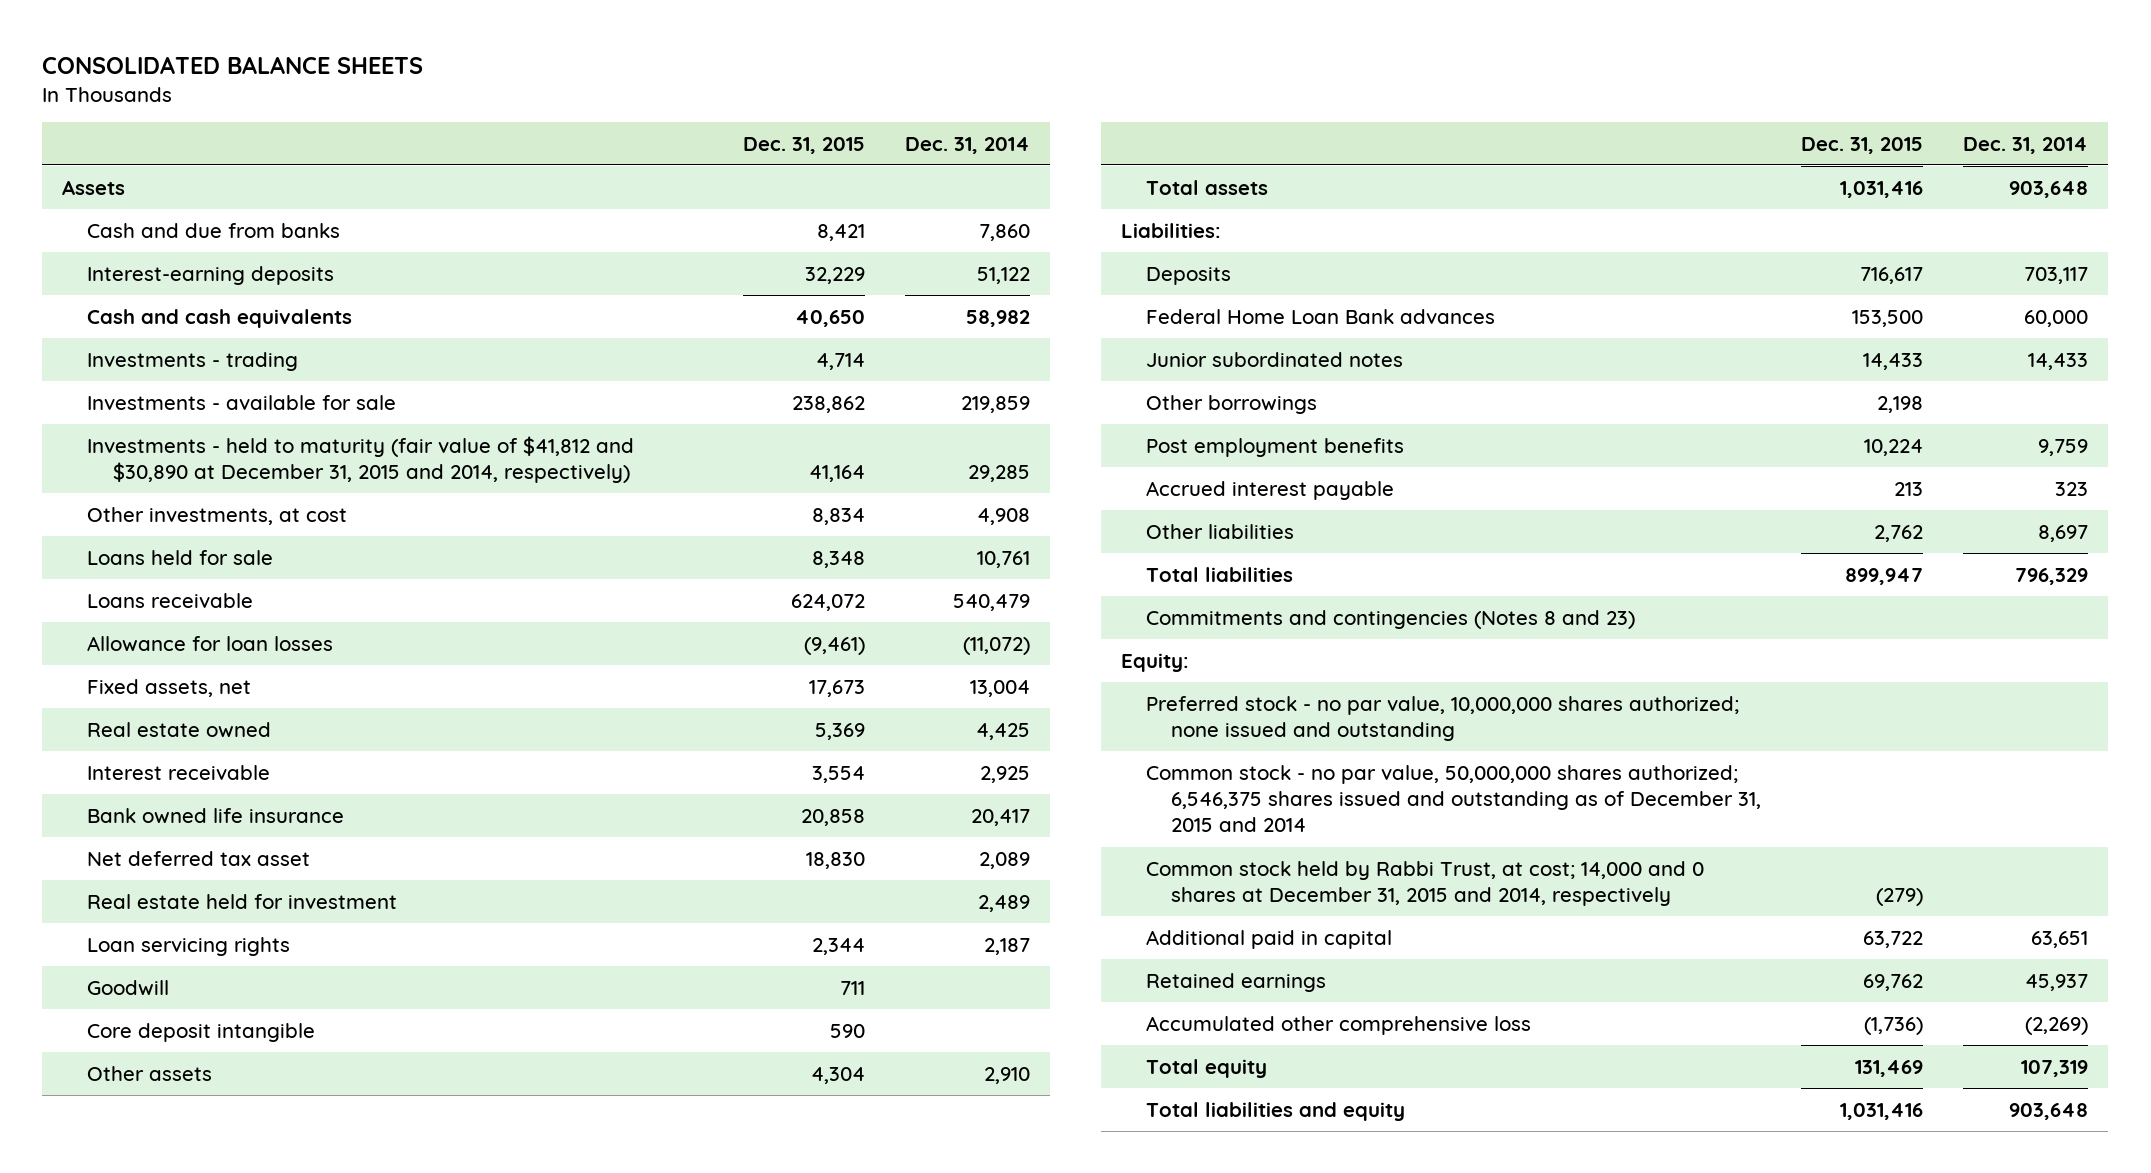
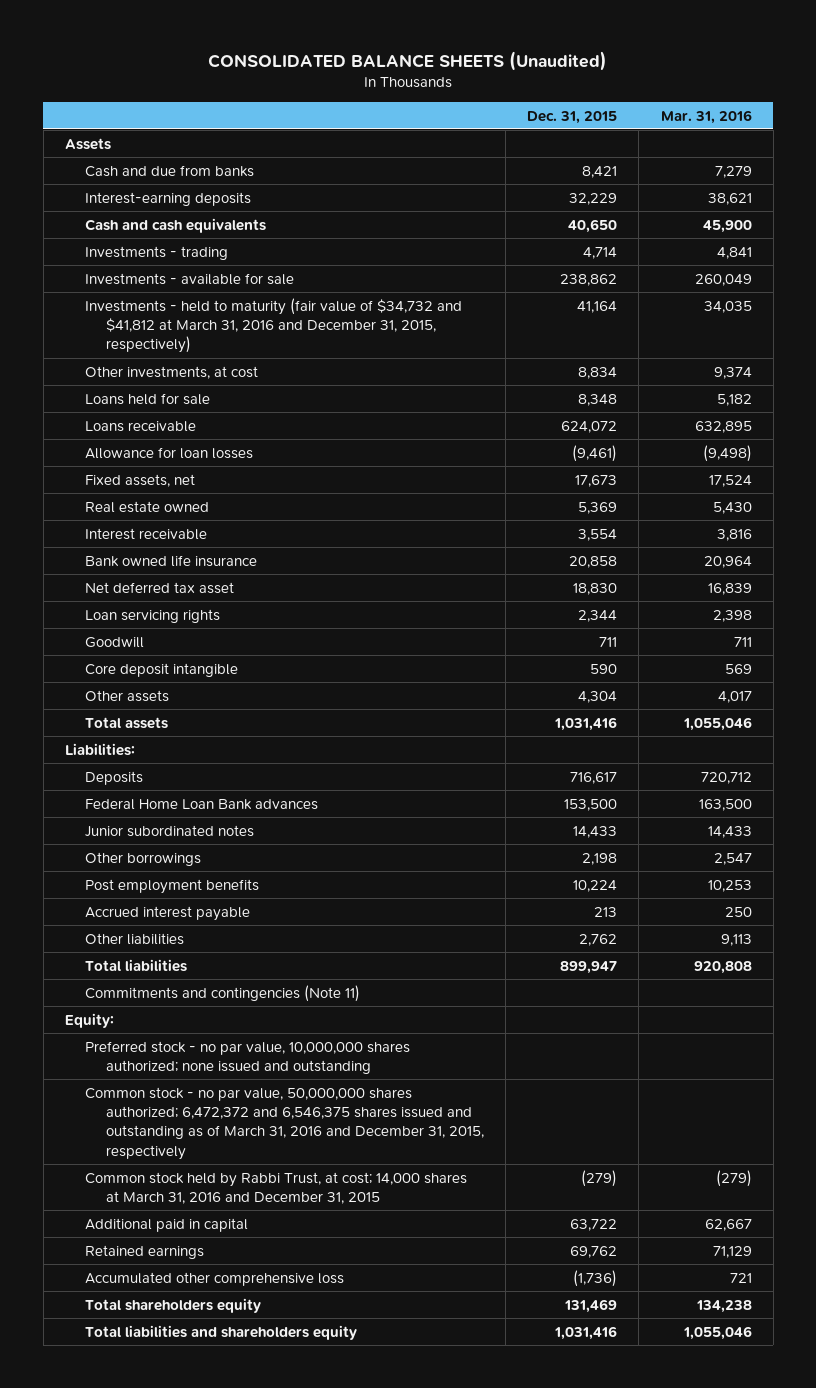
[42,55,424,74] CONSOLIDATED BALANCE SHEETS -> [208,50,608,71] CONSOLIDATED BALANCE SHEETS (Unaudited)
[904,136,1030,154] Dec. 31, 2014 -> none
none -> [660,109,752,124] Mar. 31, 2016
[87,435,635,484] Investments - held to maturity (fair value of $41,812 and $30,890 at December 31, 2015 and 2014, respectively) -> [85,297,463,354] Investments - held to maturity (fair value of $34,732 and $41,812 at March 31, 2016 and December 31, 2015, respectively)
[87,893,398,909] Real estate held for investment -> none
[1145,609,1635,629] Commitments and contingencies (Notes 8 and 23) -> [85,984,361,1002] Commitments and contingencies (Note 11)
[1145,764,1762,833] Common stock - no par value, 50,000,000 shares authorized; 6,546,375 shares issued and outstanding as of December 31, 2015 and 2014 -> [85,1086,484,1160] Common stock - no par value, 50,000,000 shares authorized; 6,472,372 and 6,546,375 shares issued and outstanding as of March 31, 2016 and December 31, 2015, respectively
[1145,860,1704,907] Common stock held by Rabbi Trust, at cost; 14,000 and 0 shares at December 31, 2015 and 2014, respectively -> [85,1171,468,1204] Common stock held by Rabbi Trust, at cost; 14,000 shares at March 31, 2016 and December 31, 2015
[1145,1058,1267,1078] Total equity -> [85,1297,262,1313] Total shareholders equity
[1145,1101,1405,1121] Total liabilities and equity -> [85,1324,358,1340] Total liabilities and shareholders equity

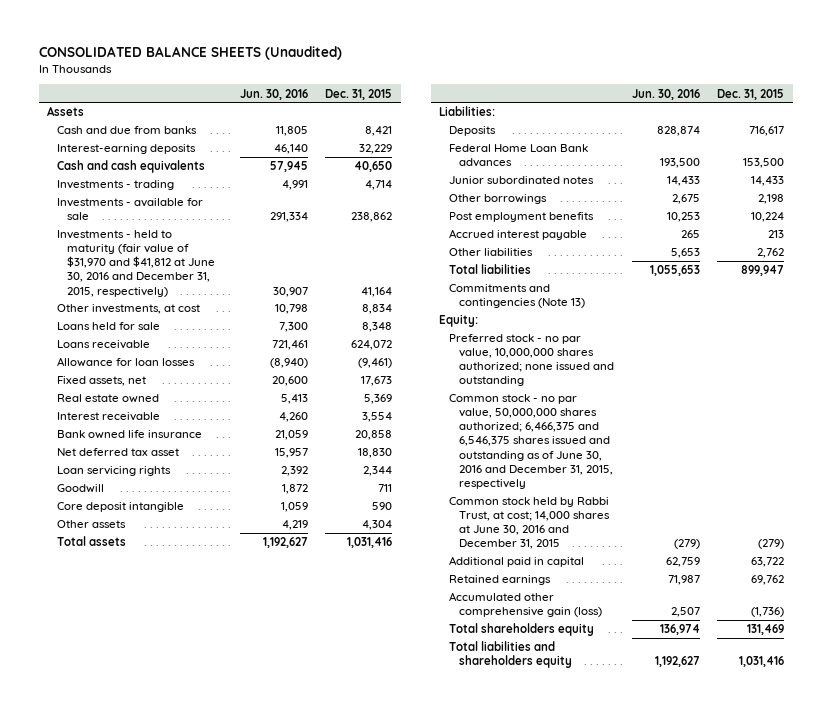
[660,109,752,124] Mar. 31, 2016 -> none
none -> [239,88,308,100] Jun. 30, 2016
[85,297,463,354] Investments - held to maturity (fair value of $34,732 and $41,812 at March 31, 2016 and December 31, 2015, respectively) -> [57,230,216,297] Investments - held to maturity (fair value of $31,970 and $41,812 at June 30, 2016 and December 31, 2015, respectively)
[85,984,361,1002] Commitments and contingencies (Note 11) -> [449,284,586,309] Commitments and contingencies (Note 13)
[85,1086,484,1160] Common stock - no par value, 50,000,000 shares authorized; 6,472,372 and 6,546,375 shares issued and outstanding as of March 31, 2016 and December 31, 2015, respectively -> [449,394,614,489] Common stock - no par value, 50,000,000 shares authorized; 6,466,375 and 6,546,375 shares issued and outstanding as of June 30, 2016 and December 31, 2015, respectively
[85,1171,468,1204] Common stock held by Rabbi Trust, at cost; 14,000 shares at March 31, 2016 and December 31, 2015 -> [449,497,611,550] Common stock held by Rabbi Trust, at cost; 14,000 shares at June 30, 2016 and December 31, 2015
[85,1271,345,1286] Accumulated other comprehensive loss -> [449,592,603,618] Accumulated other comprehensive gain (loss)

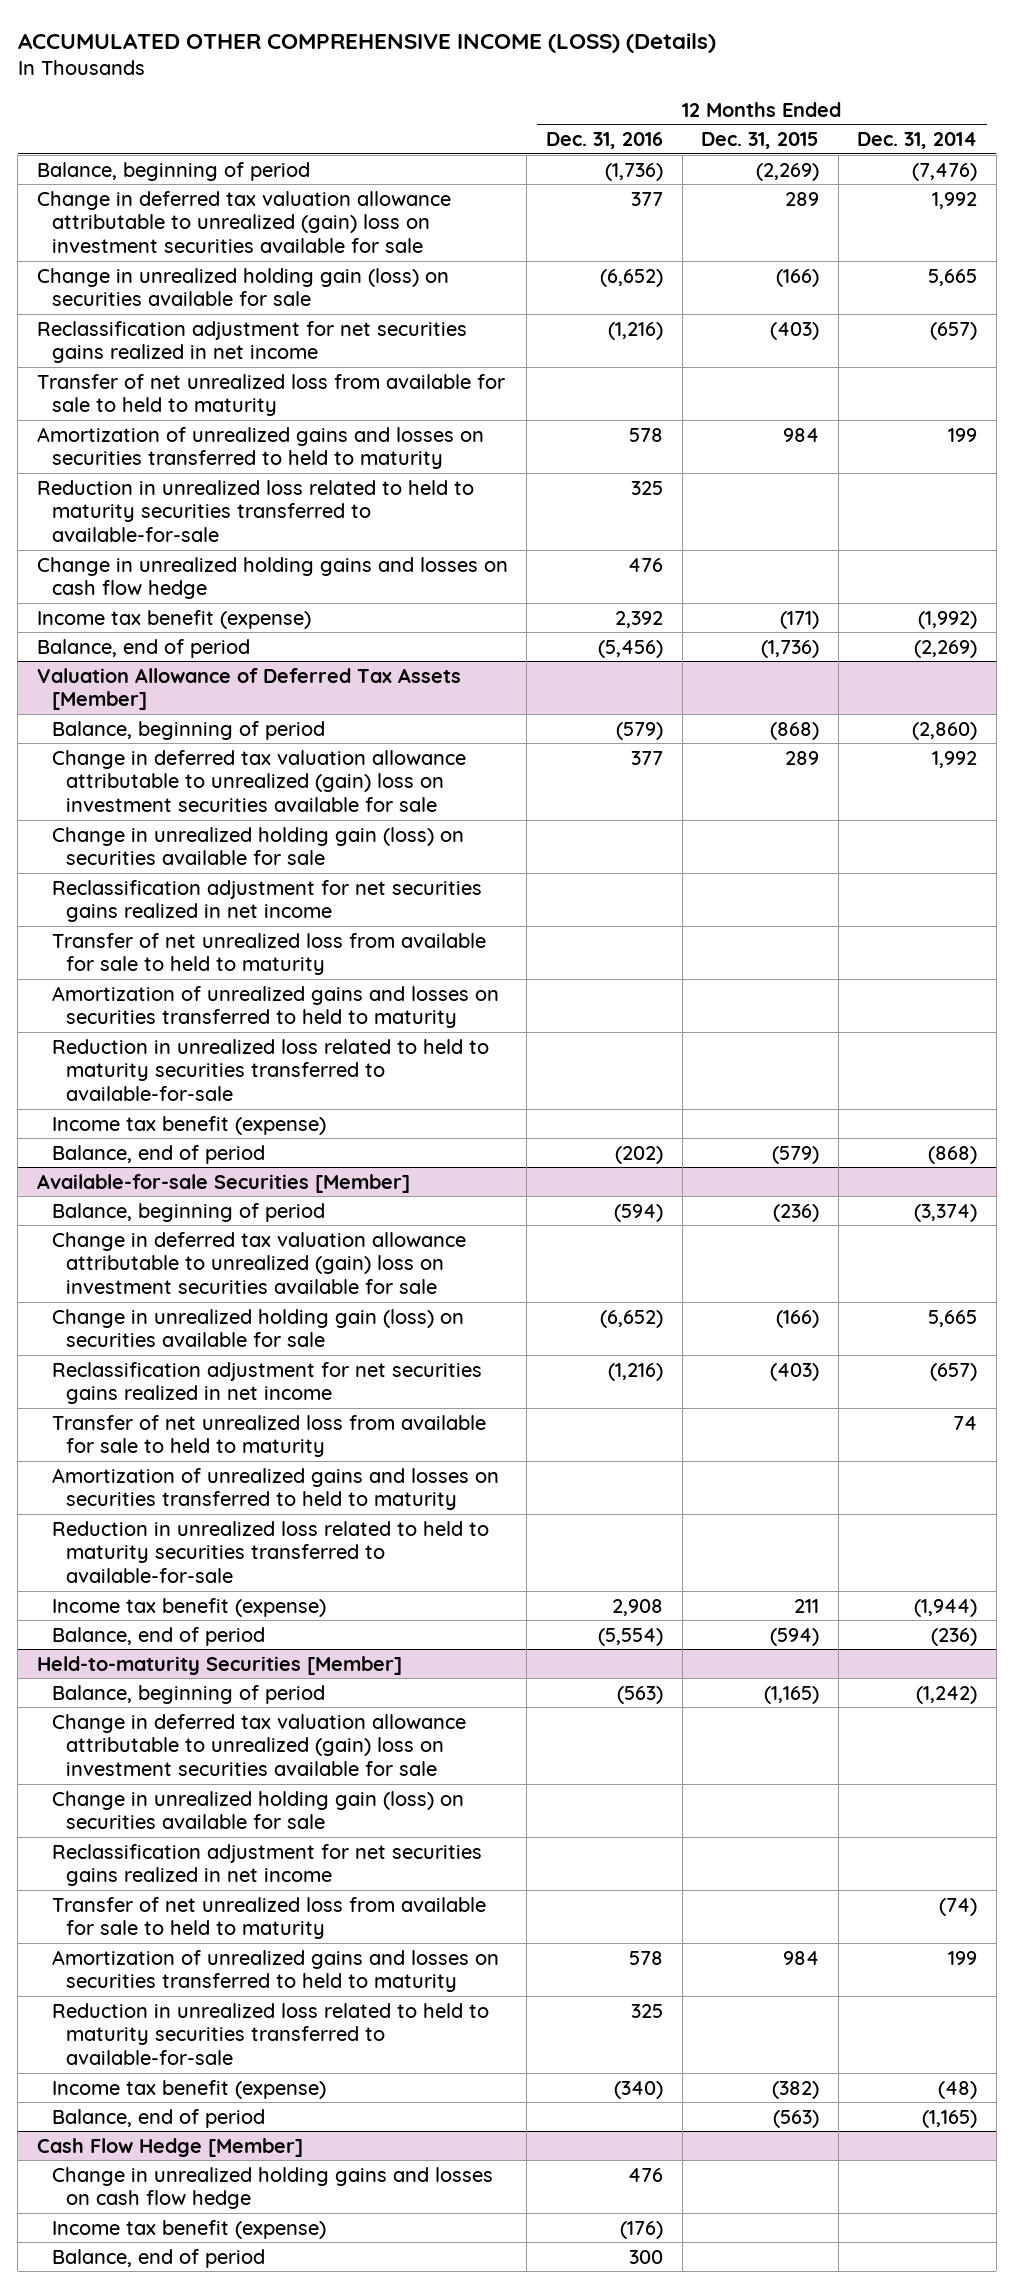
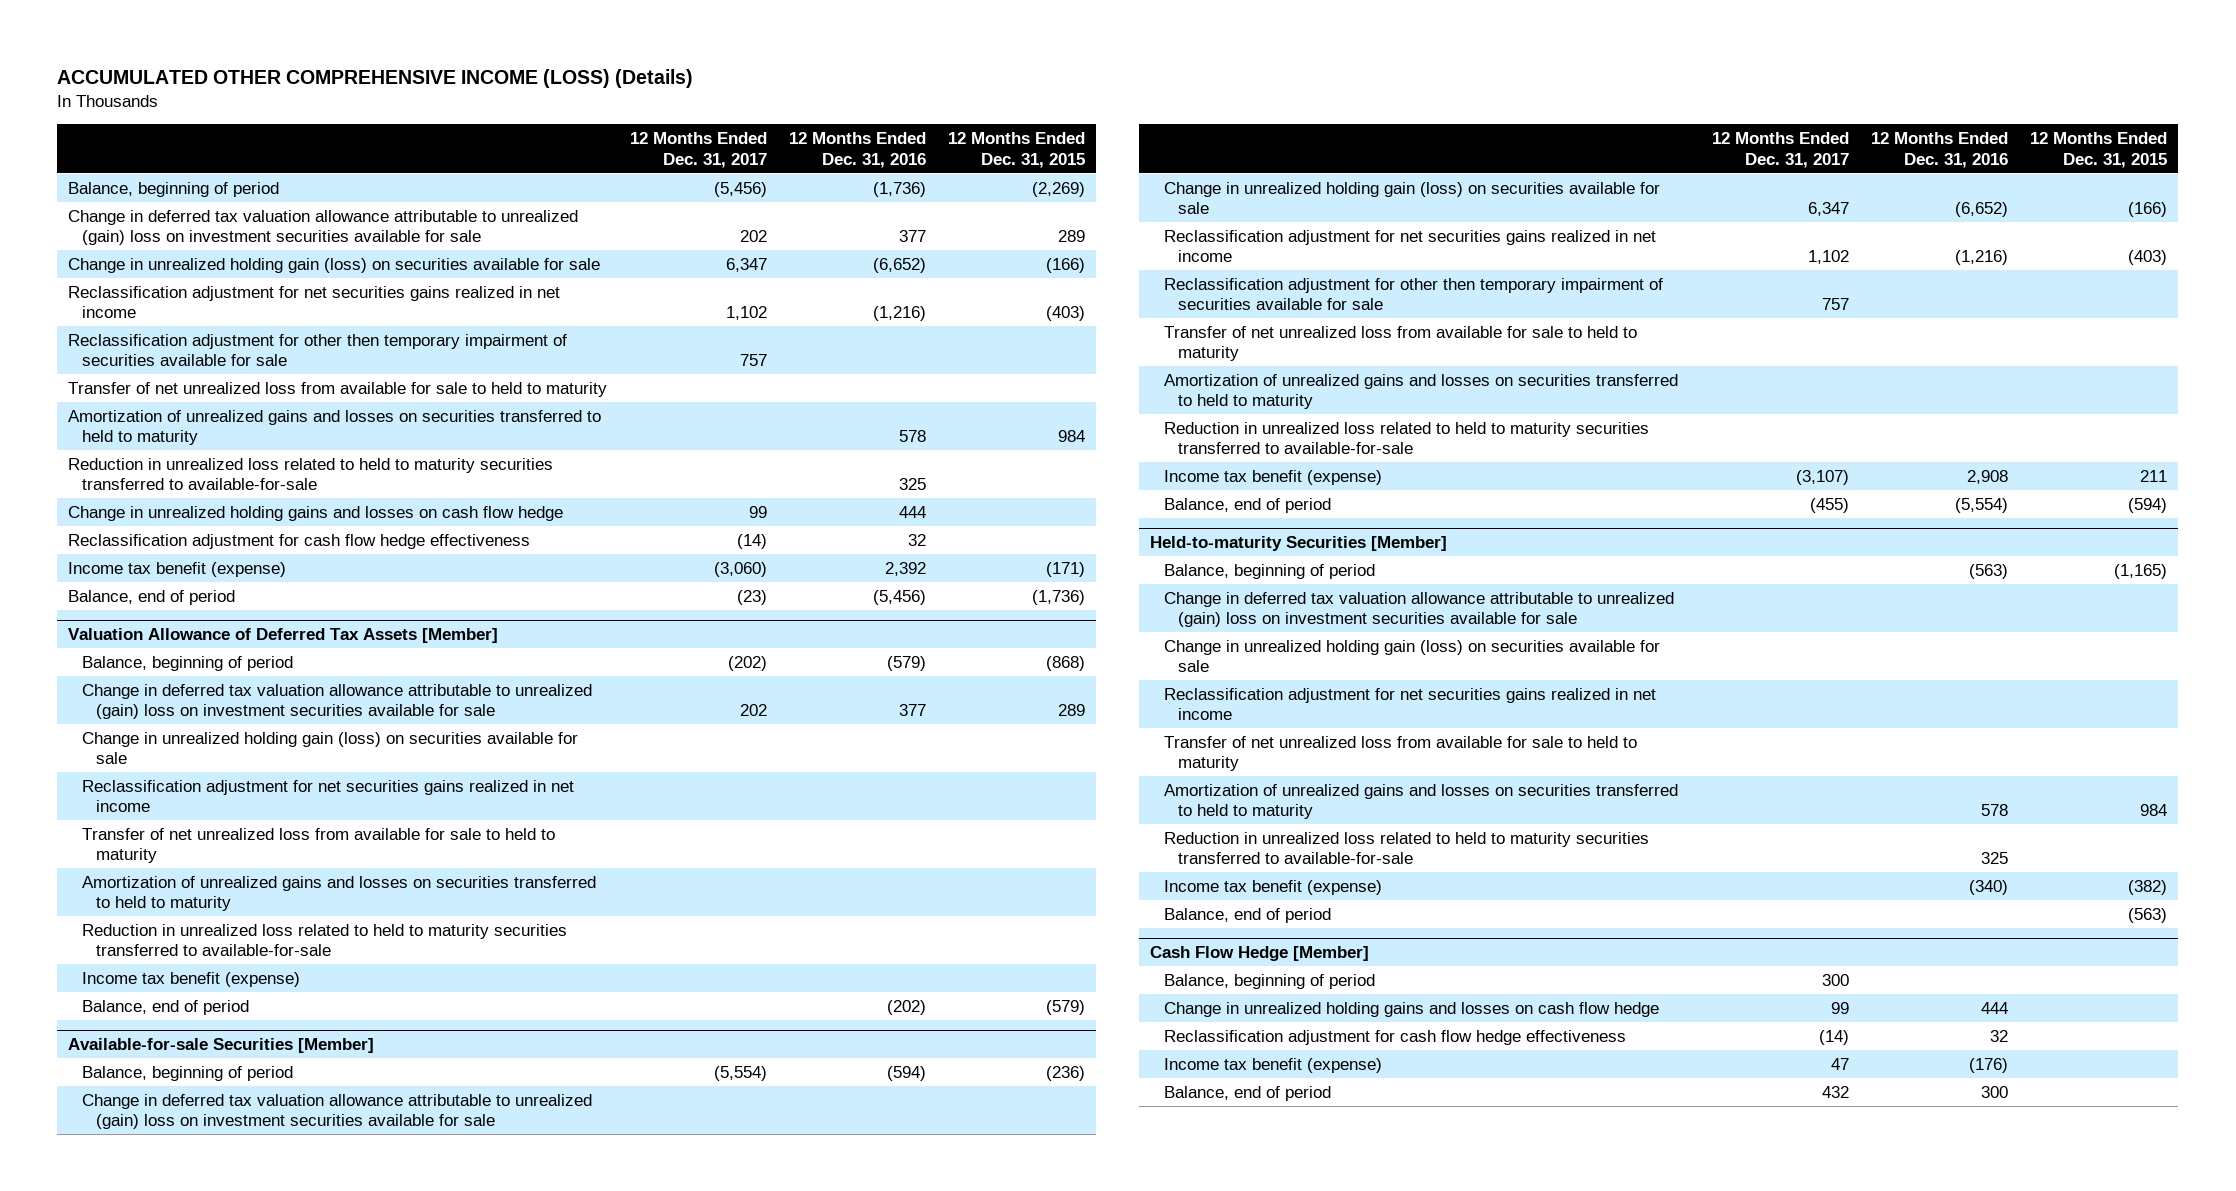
[857,132,978,150] Dec. 31, 2014 -> none
none -> [629,131,767,168] 12 Months Ended Dec. 31, 2017
none -> [68,333,568,367] Reclassification adjustment for other then temporary impairment of securities available for sale
[628,557,664,572] 476 -> [898,505,926,518] 444
none -> [68,533,531,549] Reclassification adjustment for cash flow hedge effectiveness
none -> [1164,277,1664,311] Reclassification adjustment for other then temporary impairment of securities available for sale
none -> [1164,973,1376,989] Balance, beginning of period
[628,2167,664,2182] 476 -> [1980,1001,2008,1014] 444
none -> [1164,1029,1627,1045] Reclassification adjustment for cash flow hedge effectiveness

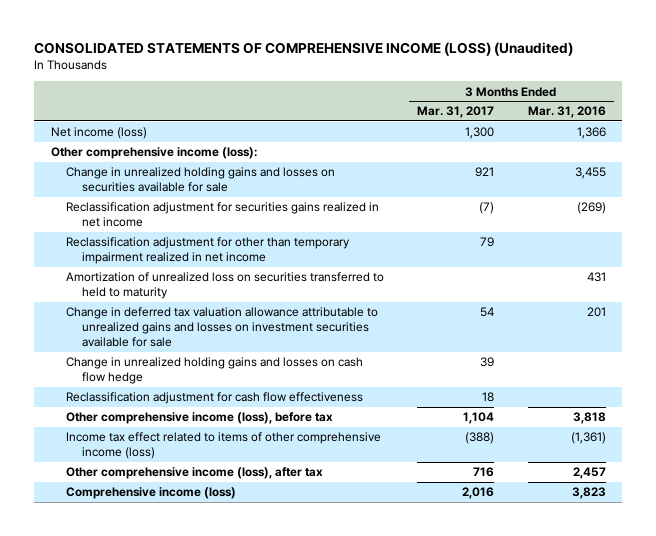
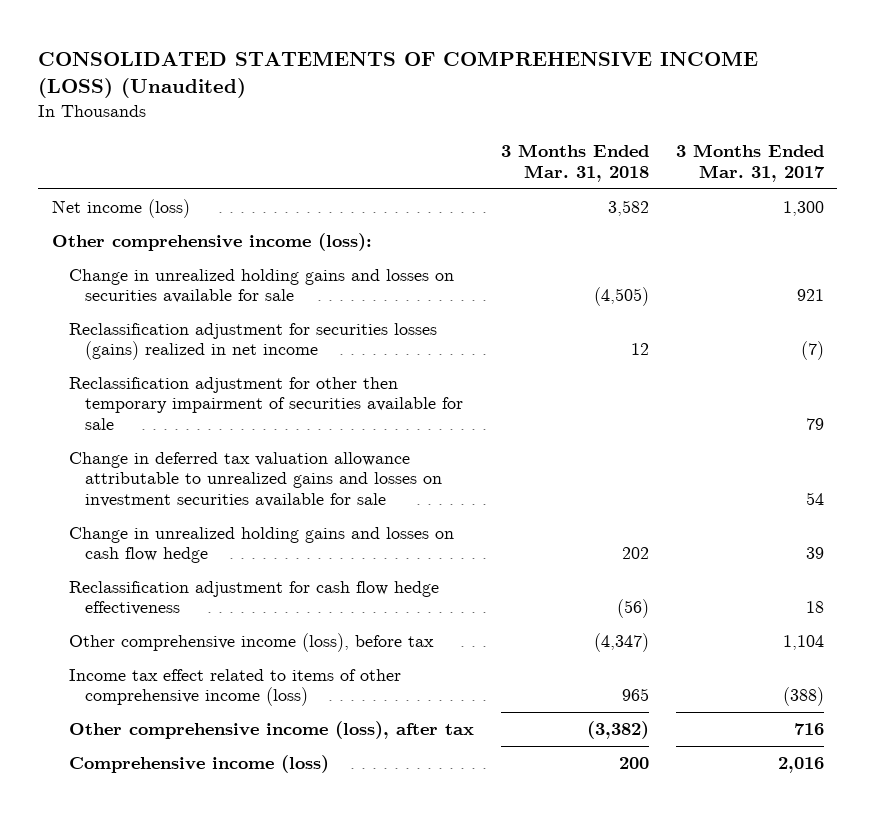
[527,106,606,119] Mar. 31, 2016 -> none
none -> [500,144,649,182] 3 Months Ended Mar. 31, 2018
[66,237,351,265] Reclassification adjustment for other than temporary impairment realized in net income -> none
[66,272,385,300] Amortization of unrealized loss on securities transferred to held to maturity -> none
[66,202,380,228] Reclassification adjustment for securities gains realized in net income -> [68,323,437,361] Reclassification adjustment for securities losses (gains) realized in net income
none -> [68,377,464,430] Reclassification adjustment for other then temporary impairment of securities available for sale
[66,392,364,405] Reclassification adjustment for cash flow effectiveness -> [68,581,439,616] Reclassification adjustment for cash flow hedge effectiveness

